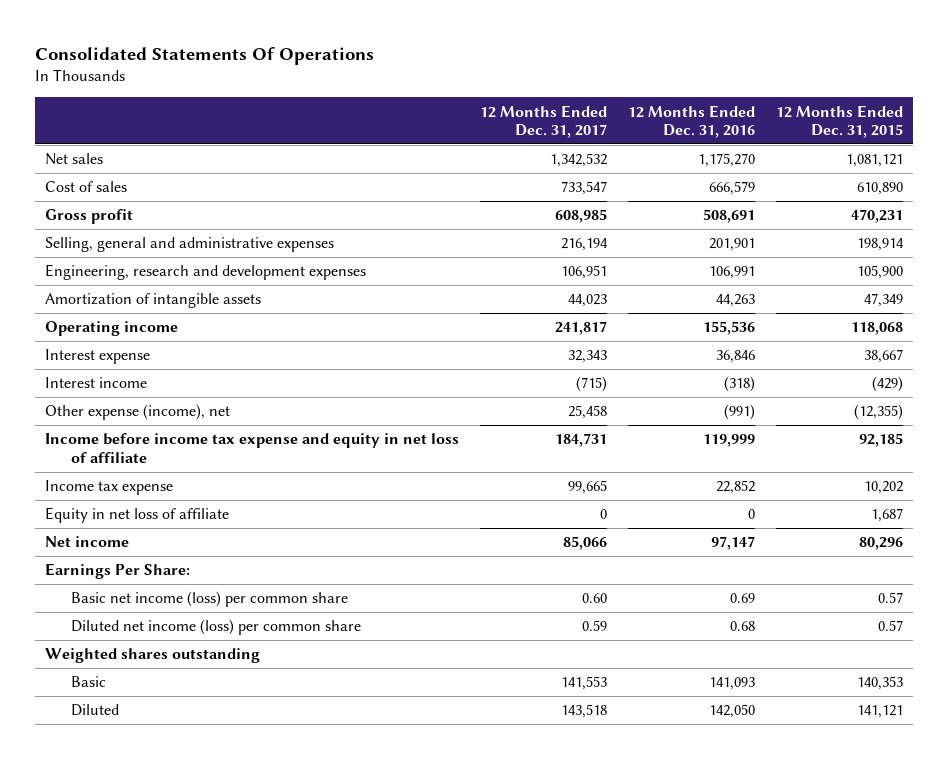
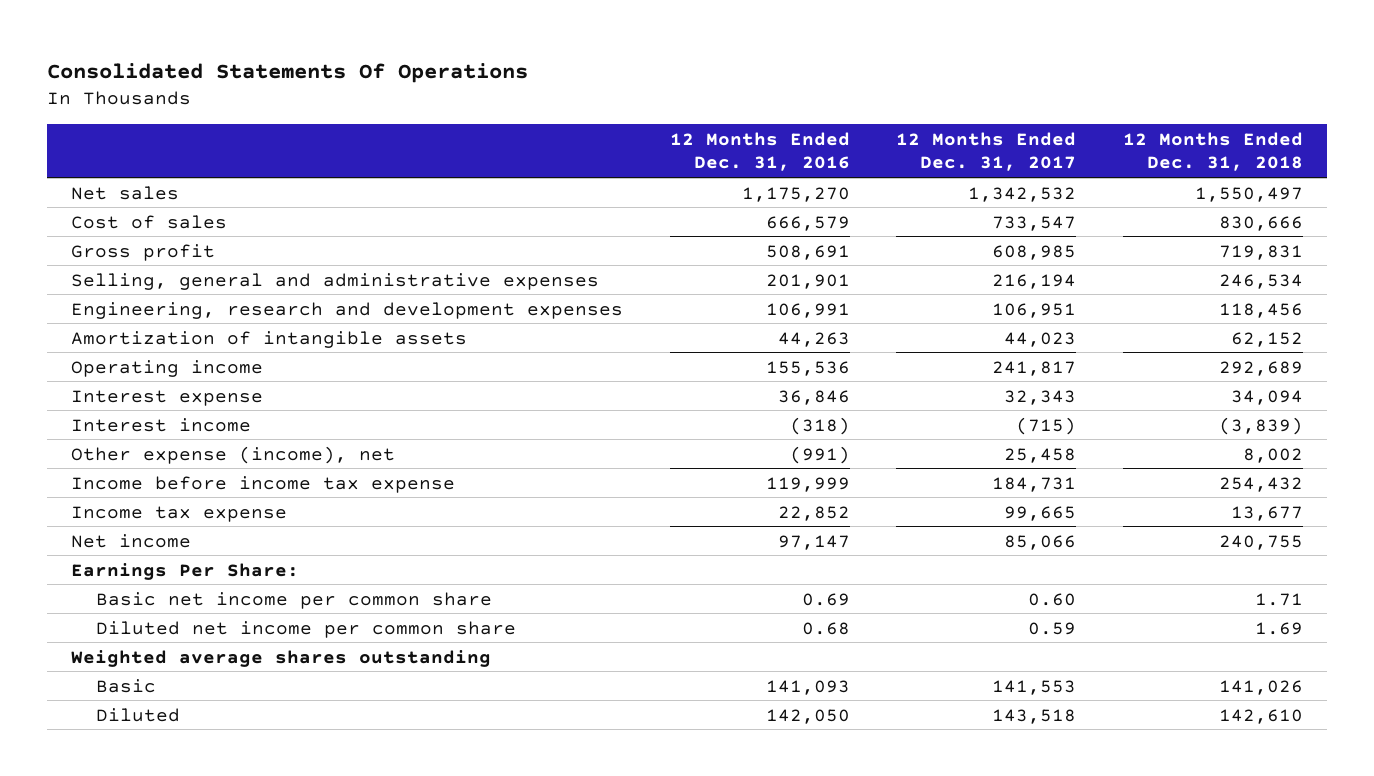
[775,104,903,139] 12 Months Ended Dec. 31, 2015 -> none
none -> [1123,131,1304,172] 12 Months Ended Dec. 31, 2018
[45,433,460,463] Income before income tax expense and equity in net loss of affiliate -> [70,475,455,493] Income before income tax expense
[45,507,230,524] Equity in net loss of affiliate -> none
[70,591,348,608] Basic net income (loss) per common share -> [96,591,493,609] Basic net income per common share
[70,619,361,636] Diluted net income (loss) per common share -> [96,620,517,638] Diluted net income per common share
[45,648,261,664] Weighted shares outstanding -> [70,649,491,667] Weighted average shares outstanding

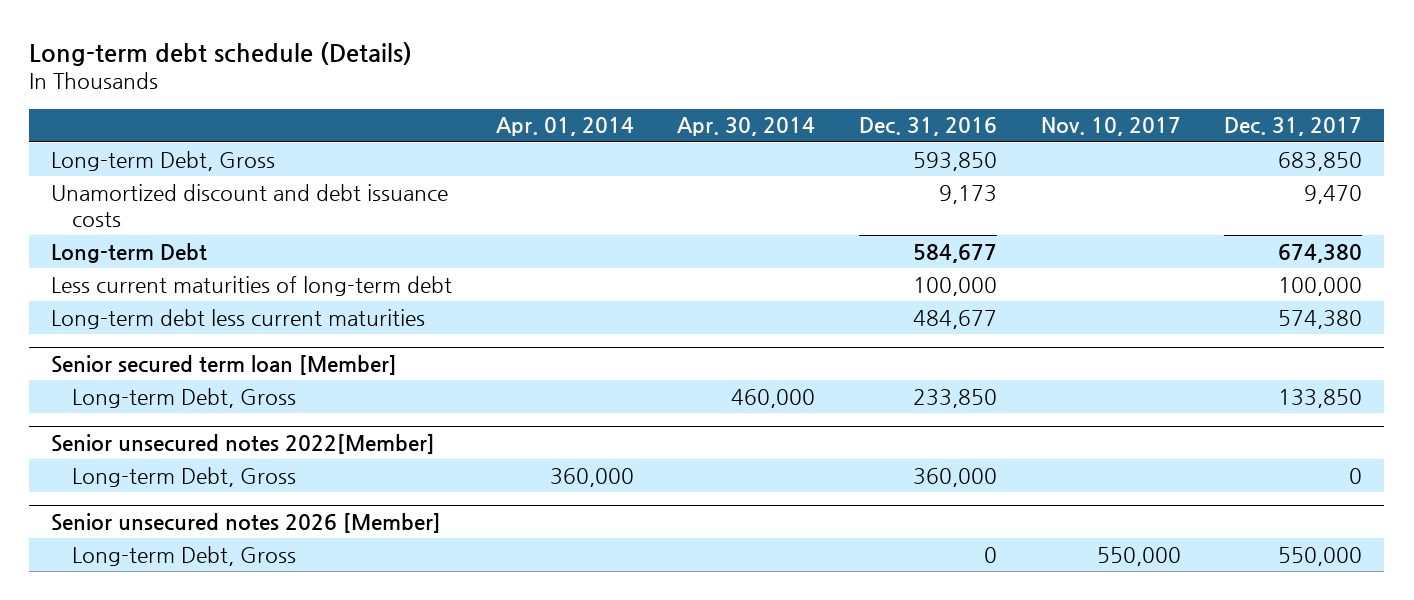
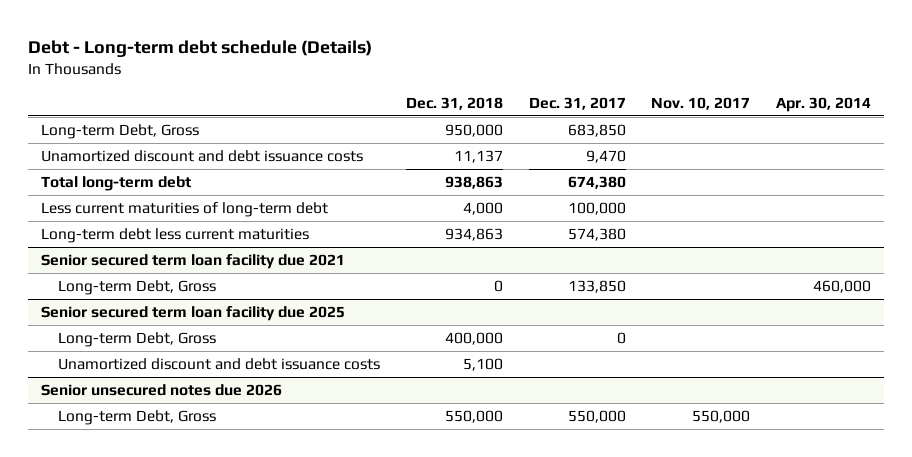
[29,41,413,66] Long-term debt schedule (Details) -> [28,39,373,57] Debt - Long-term debt schedule (Details)
[495,117,634,137] Apr. 01, 2014 -> none
[859,117,998,137] Dec. 31, 2016 -> none
none -> [405,96,503,110] Dec. 31, 2018
[51,242,208,263] Long-term Debt -> [41,176,192,192] Total long-term debt
[51,354,398,375] Senior secured term loan [Member] -> [41,254,346,270] Senior secured term loan facility due 2021
[51,433,436,454] Senior unsecured notes 2022[Member] -> [41,306,346,322] Senior secured term loan facility due 2025
none -> [58,358,381,371] Unamortized discount and debt issuance costs
[51,512,442,533] Senior unsecured notes 2026 [Member] -> [41,384,283,397] Senior unsecured notes due 2026

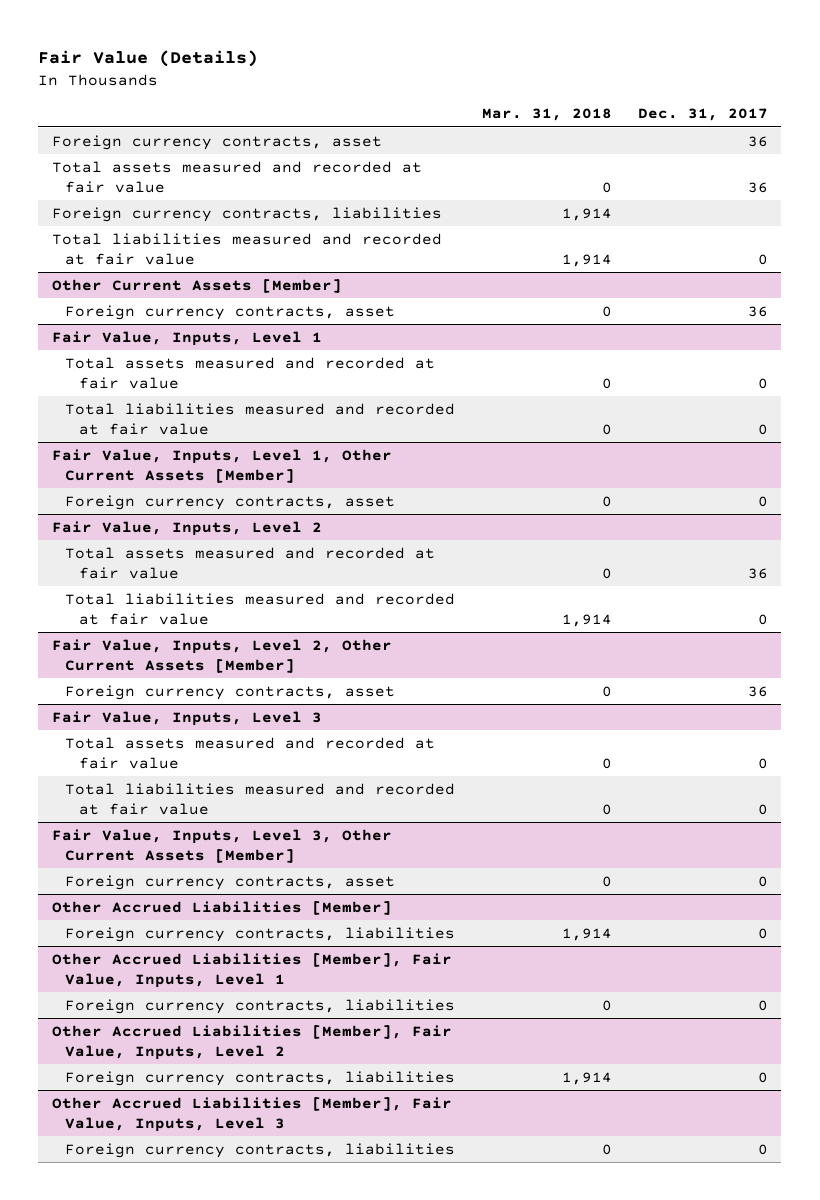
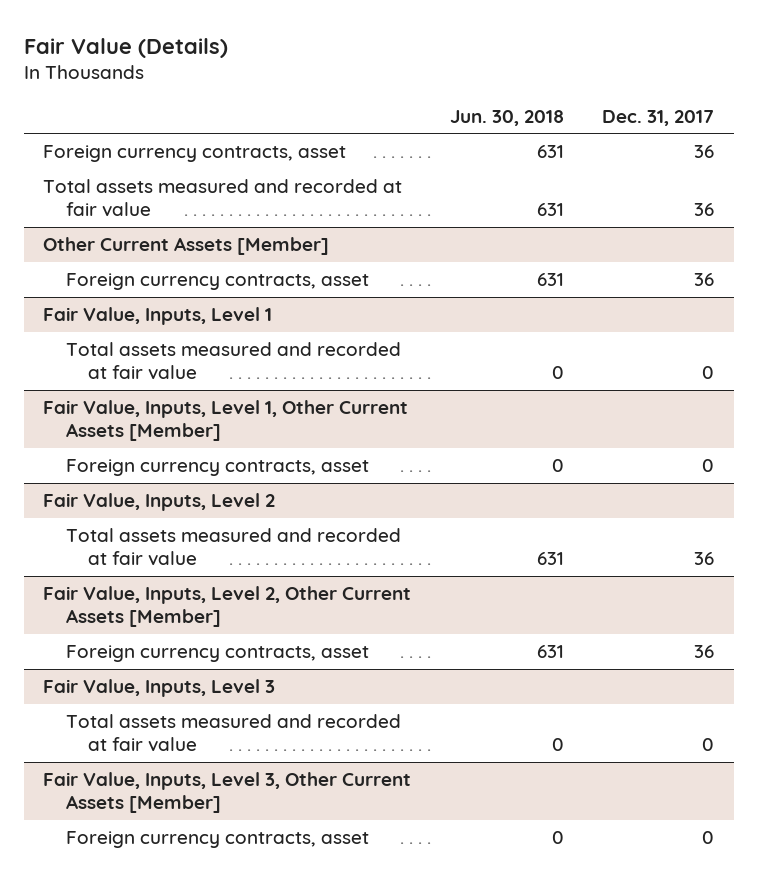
[481,108,612,122] Mar. 31, 2018 -> none
none -> [449,109,564,126] Jun. 30, 2018
[51,206,442,222] Foreign currency contracts, liabilities -> none
[51,232,442,265] Total liabilities measured and recorded at fair value -> none
[65,402,456,435] Total liabilities measured and recorded at fair value -> none
[65,592,456,625] Total liabilities measured and recorded at fair value -> none
[65,782,456,815] Total liabilities measured and recorded at fair value -> none
[51,900,392,915] Other Accrued Liabilities [Member] -> none
[65,926,456,942] Foreign currency contracts, liabilities -> none
[51,952,452,988] Other Accrued Liabilities [Member], Fair Value, Inputs, Level 1 -> none
[65,998,456,1014] Foreign currency contracts, liabilities -> none
[51,1024,452,1060] Other Accrued Liabilities [Member], Fair Value, Inputs, Level 2 -> none
[65,1070,456,1086] Foreign currency contracts, liabilities -> none
[51,1096,452,1132] Other Accrued Liabilities [Member], Fair Value, Inputs, Level 3 -> none
[65,1142,456,1158] Foreign currency contracts, liabilities -> none

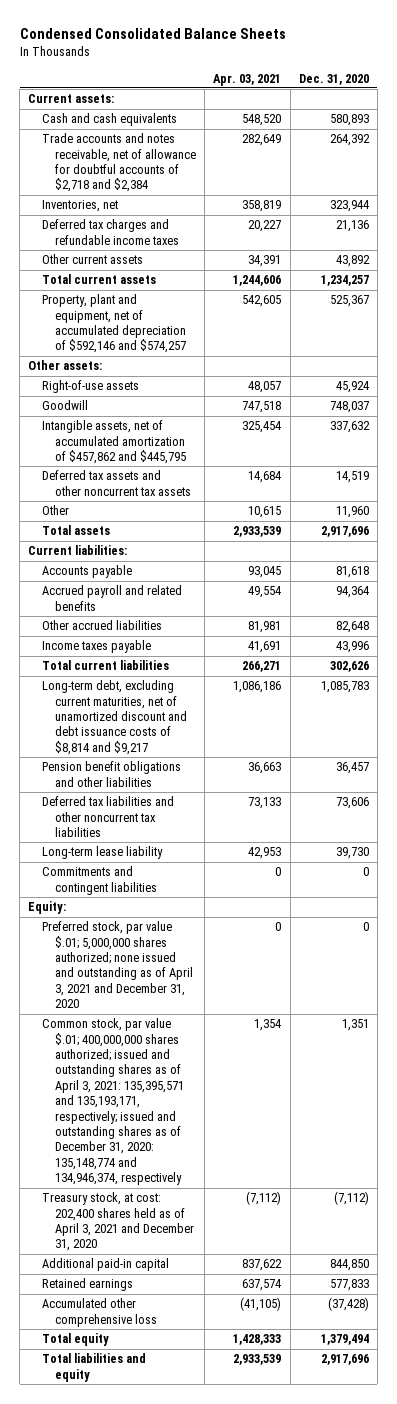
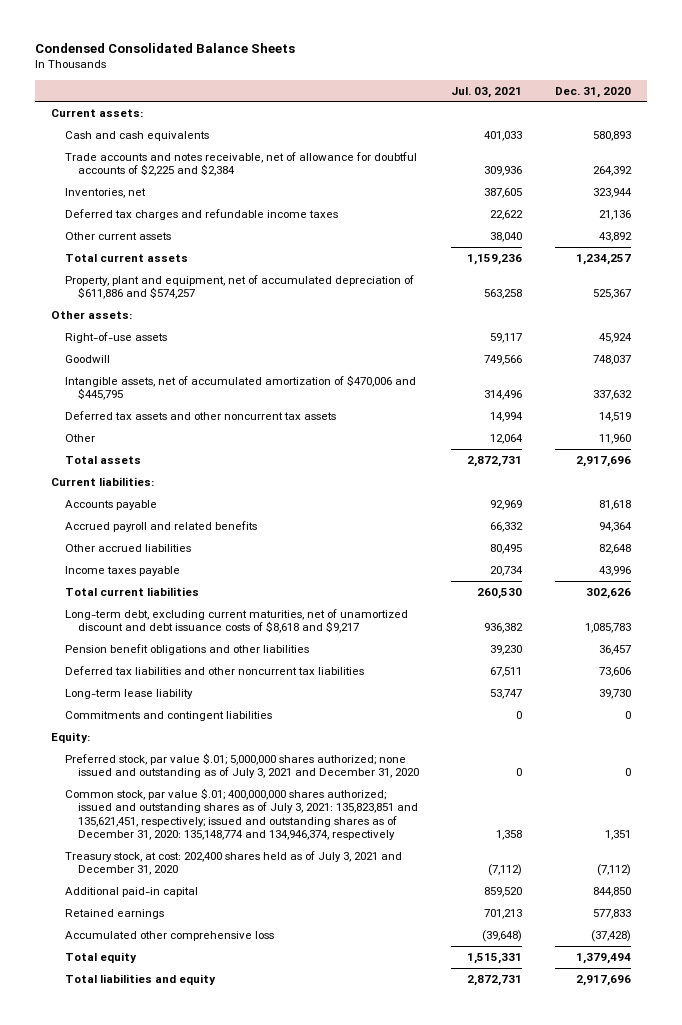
[213,73,282,86] Apr. 03, 2021 -> none
none -> [451,86,523,98] Jul. 03, 2021
[41,133,197,193] Trade accounts and notes receivable, net of allowance for doubtful accounts of $2,718 and $2,384 -> [64,151,417,177] Trade accounts and notes receivable, net of allowance for doubtful accounts of $2,225 and $2,384
[41,294,187,354] Property, plant and equipment, net of accumulated depreciation of $592,146 and $574,257 -> [64,274,414,300] Property, plant and equipment, net of accumulated depreciation of $611,886 and $574,257
[41,420,187,465] Intangible assets, net of accumulated amortization of $457,862 and $445,795 -> [64,374,416,401] Intangible assets, net of accumulated amortization of $470,006 and $445,795
[41,680,188,755] Long-term debt, excluding current maturities, net of unamortized discount and debt issuance costs of $8,814 and $9,217 -> [64,608,408,634] Long-term debt, excluding current maturities, net of unamortized discount and debt issuance costs of $8,618 and $9,217
[41,921,194,1009] Preferred stock, par value $.01; 5,000,000 shares authorized; none issued and outstanding as of April 3, 2021 and December 31, 2020 -> [64,752,420,779] Preferred stock, par value $.01; 5,000,000 shares authorized; none issued and outstanding as of July 3, 2021 and December 31, 2020
[41,1018,185,1186] Common stock, par value $.01; 400,000,000 shares authorized; issued and outstanding shares as of April 3, 2021: 135,395,571 and 135,193,171, respectively; issued and outstanding shares as of December 31, 2020: 135,148,774 and 134,946,374, respectively -> [64,787,419,841] Common stock, par value $.01; 400,000,000 shares authorized; issued and outstanding shares as of July 3, 2021: 135,823,851 and 135,621,451, respectively; issued and outstanding shares as of December 31, 2020: 135,148,774 and 134,946,374, respectively
[41,1192,195,1252] Treasury stock, at cost: 202,400 shares held as of April 3, 2021 and December 31, 2020 -> [64,850,402,876] Treasury stock, at cost: 202,400 shares held as of July 3, 2021 and December 31, 2020

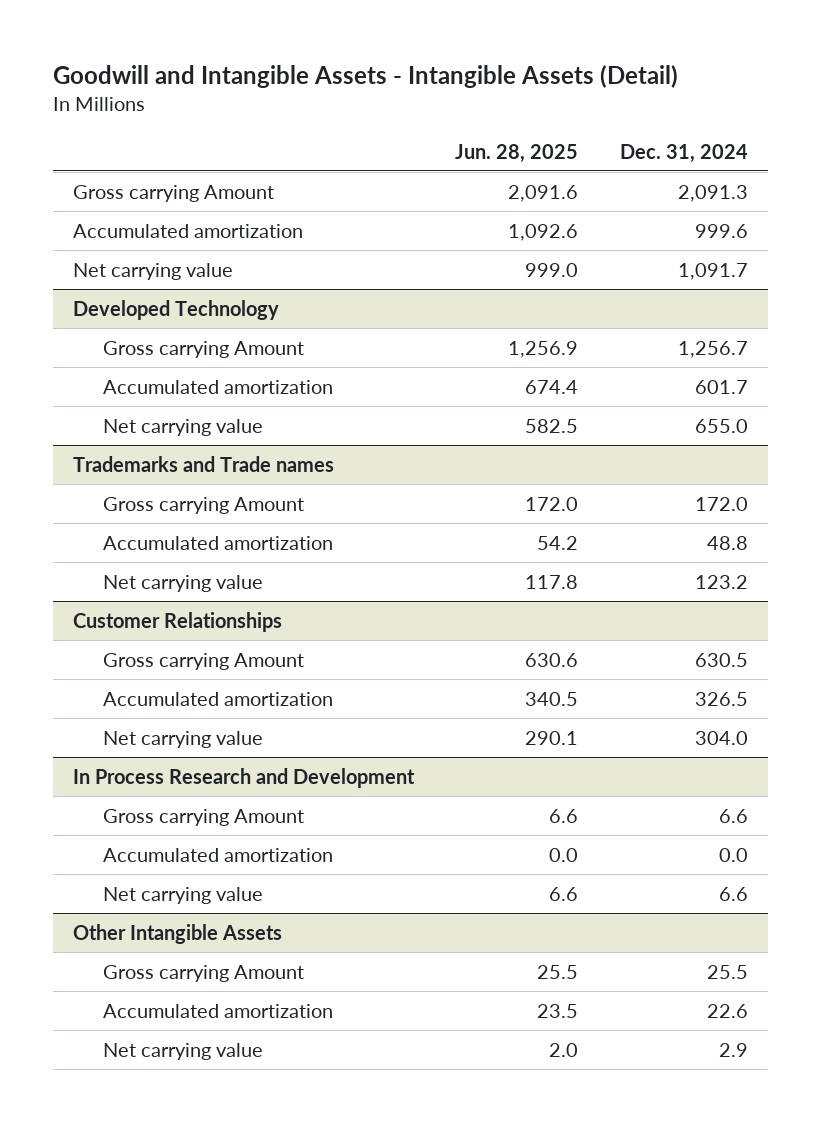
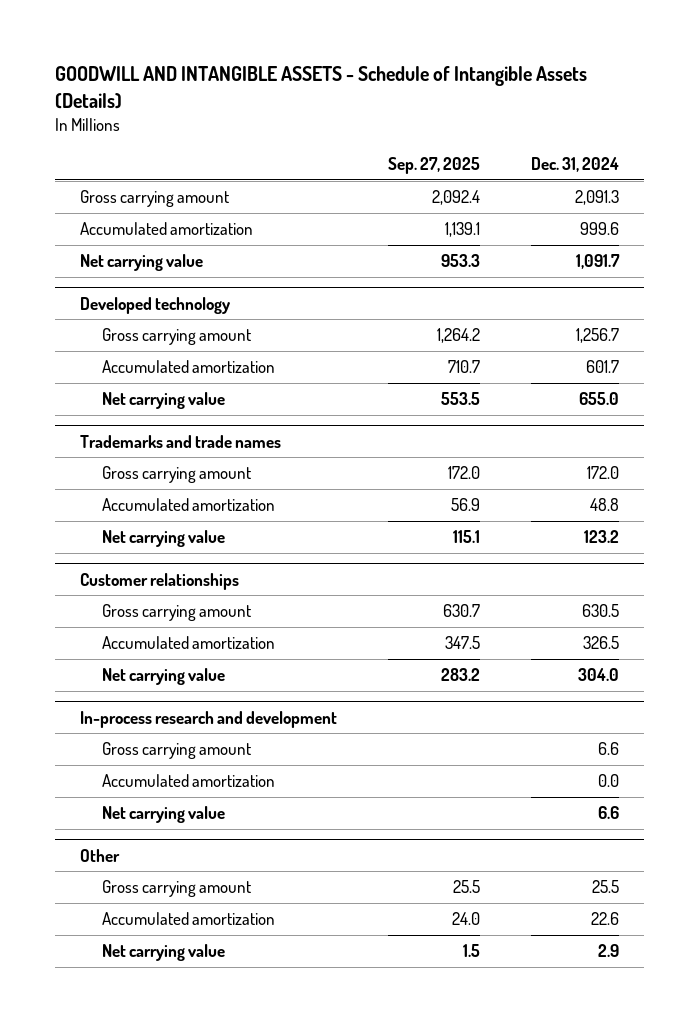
[52,65,678,89] Goodwill and Intangible Assets - Intangible Assets (Detail) -> [54,66,587,109] GOODWILL AND INTANGIBLE ASSETS - Schedule of Intangible Assets (Details)
[455,143,579,163] Jun. 28, 2025 -> none
none -> [387,157,480,175] Sep. 27, 2025
[73,184,275,202] Gross carrying Amount -> [80,190,230,208] Gross carrying amount
[73,299,280,320] Developed Technology -> [80,296,231,314] Developed technology
[102,340,304,358] Gross carrying Amount -> [102,328,252,346] Gross carrying amount
[73,455,335,472] Trademarks and Trade names -> [80,434,282,448] Trademarks and trade names
[102,496,304,514] Gross carrying Amount -> [102,466,252,484] Gross carrying amount
[73,611,283,632] Customer Relationships -> [80,572,240,590] Customer relationships
[102,652,304,670] Gross carrying Amount -> [102,604,252,622] Gross carrying amount
[73,767,416,788] In Process Research and Development -> [80,710,338,728] In-process research and development
[102,808,304,826] Gross carrying Amount -> [102,742,252,760] Gross carrying amount
[73,923,283,944] Other Intangible Assets -> [80,848,121,862] Other
[102,964,304,982] Gross carrying Amount -> [102,880,252,898] Gross carrying amount

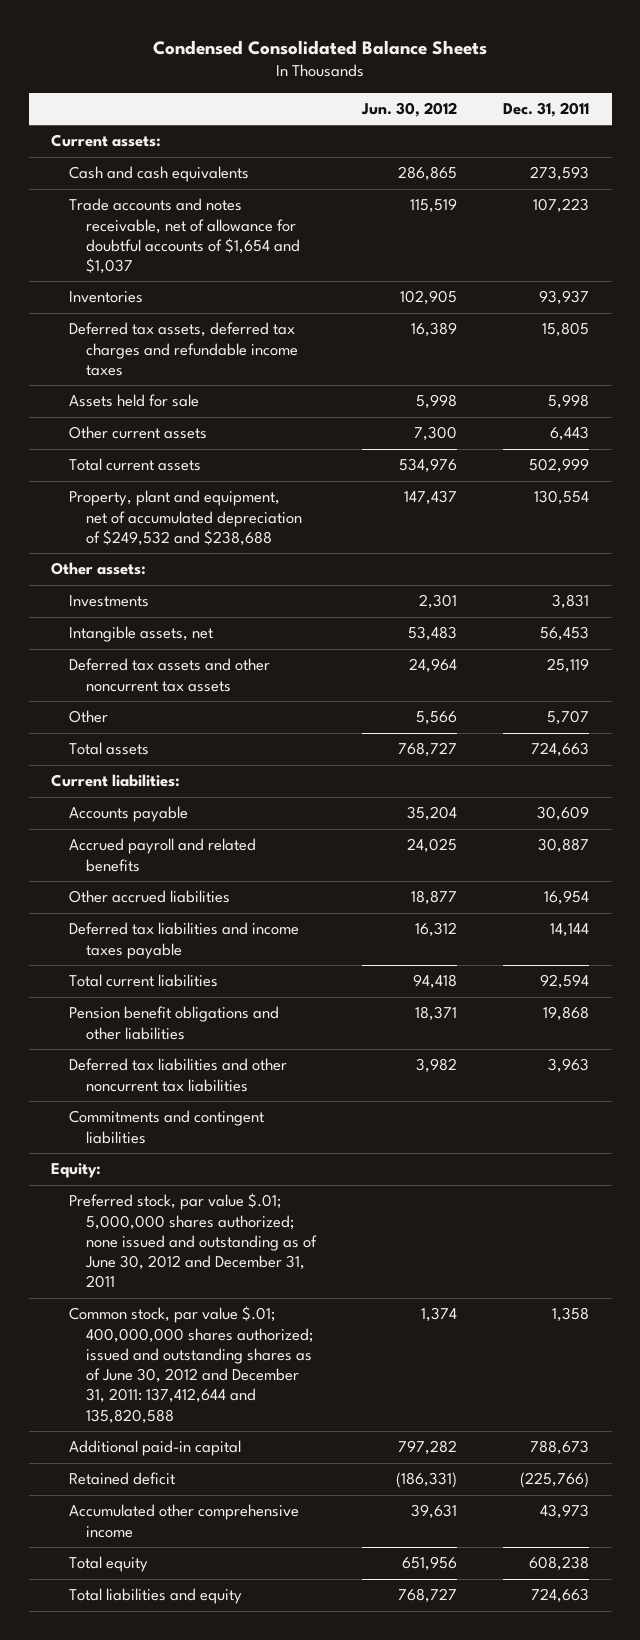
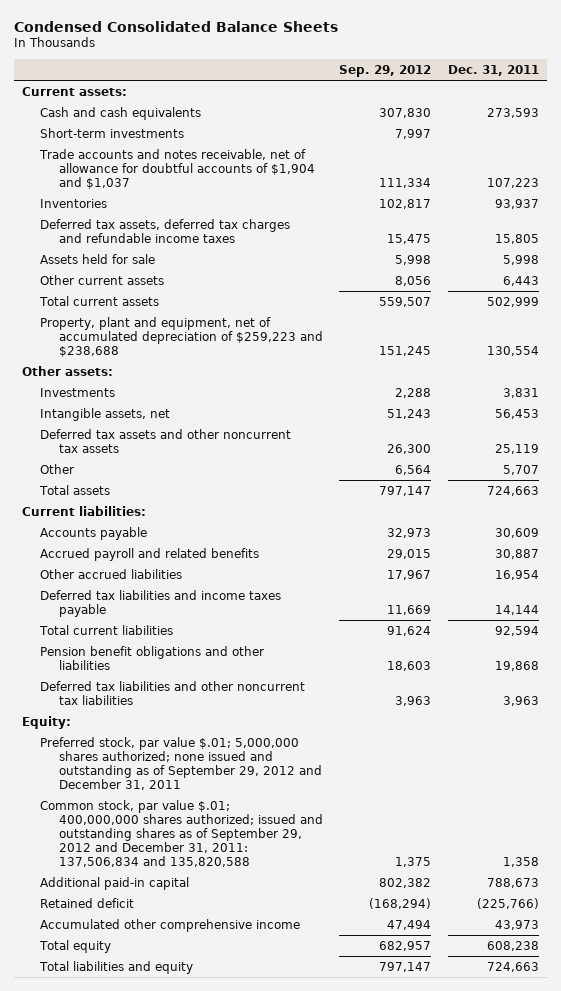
[360,101,457,117] Jun. 30, 2012 -> none
none -> [339,64,432,77] Sep. 29, 2012
none -> [40,127,185,138] Short-term investments
[68,198,300,275] Trade accounts and notes receivable, net of allowance for doubtful accounts of $1,654 and $1,037 -> [39,148,315,189] Trade accounts and notes receivable, net of allowance for doubtful accounts of $1,904 and $1,037
[68,490,302,546] Property, plant and equipment, net of accumulated depreciation of $249,532 and $238,688 -> [40,316,323,357] Property, plant and equipment, net of accumulated depreciation of $259,223 and $238,688
[68,1110,264,1144] Commitments and contingent liabilities -> none
[68,1193,317,1289] Preferred stock, par value $.01; 5,000,000 shares authorized; none issued and outstanding as of June 30, 2012 and December 31, 2011 -> [40,736,322,790] Preferred stock, par value $.01; 5,000,000 shares authorized; none issued and outstanding as of September 29, 2012 and December 31, 2011
[68,1306,313,1424] Common stock, par value $.01; 400,000,000 shares authorized; issued and outstanding shares as of June 30, 2012 and December 31, 2011: 137,412,644 and 135,820,588 -> [40,799,323,867] Common stock, par value $.01; 400,000,000 shares authorized; issued and outstanding shares as of September 29, 2012 and December 31, 2011: 137,506,834 and 135,820,588

